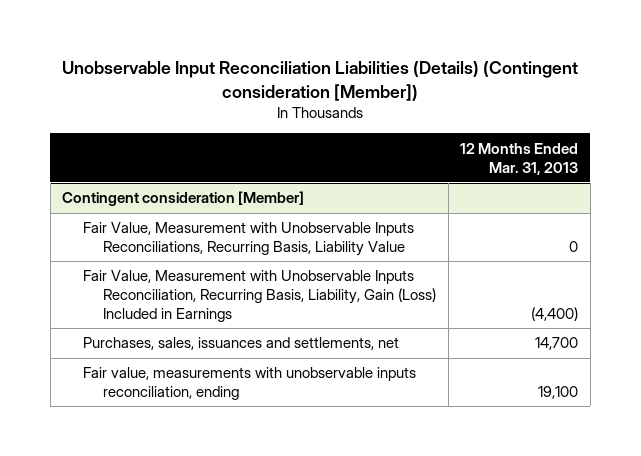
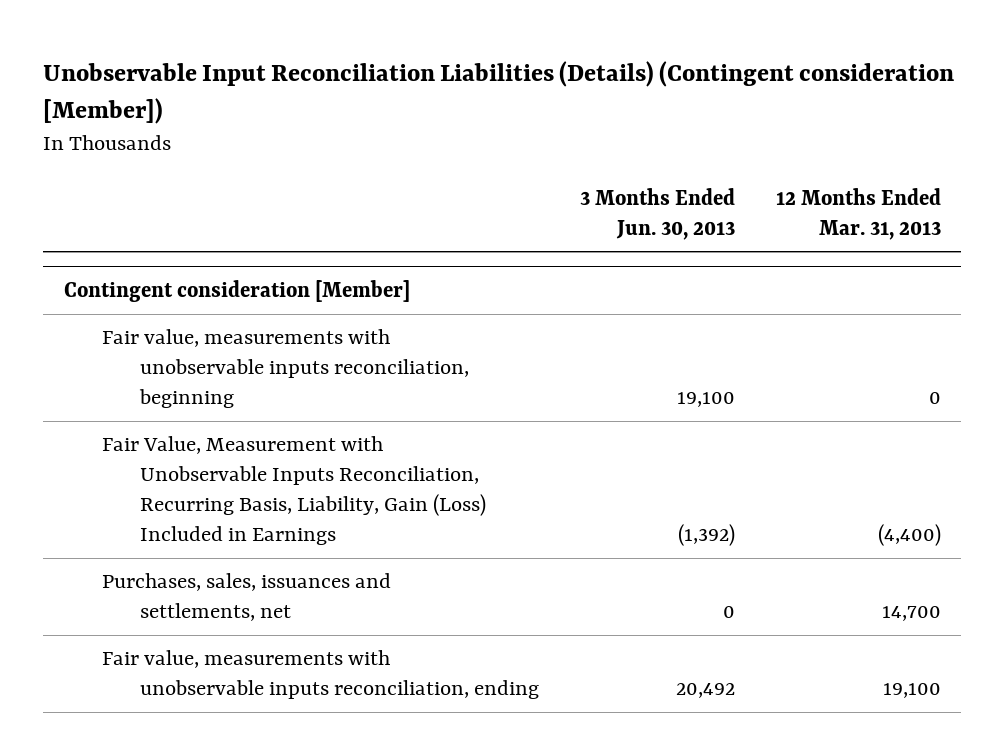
none -> [580,187,736,240] 3 Months Ended Jun. 30, 2013
[82,222,414,257] Fair Value, Measurement with Unobservable Inputs Reconciliations, Recurring Basis, Liability Value -> [101,329,470,409] Fair value, measurements with unobservable inputs reconciliation, beginning

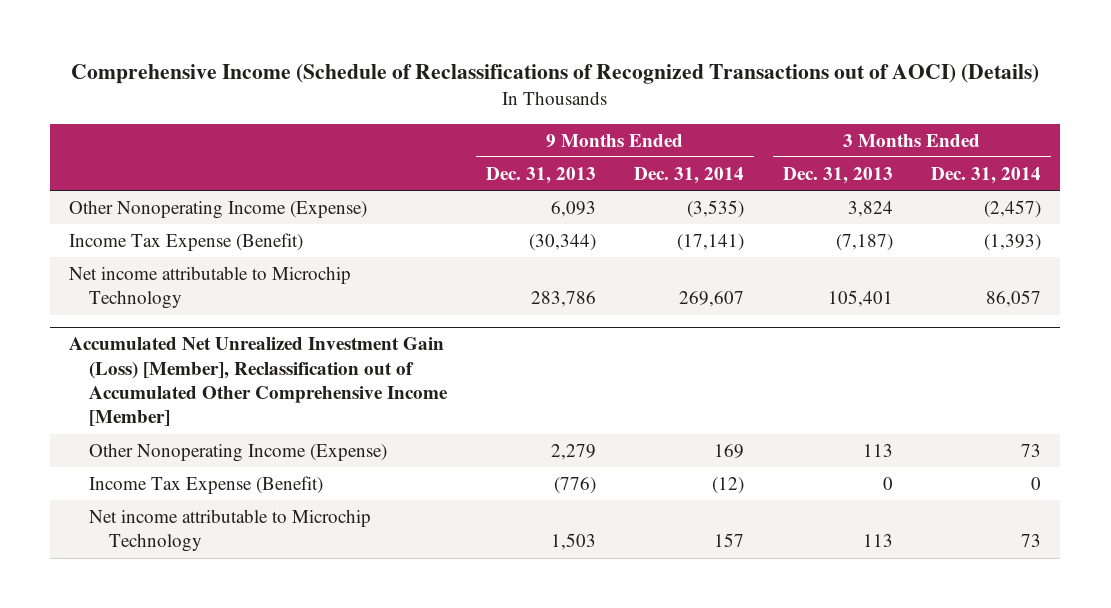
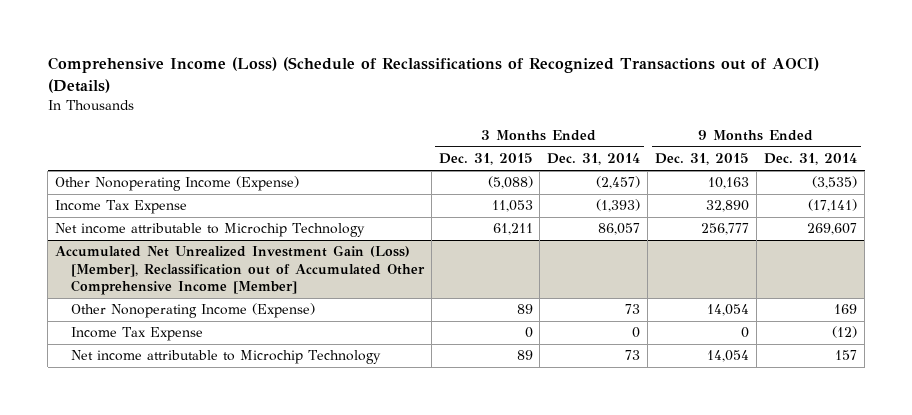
[71,64,1040,85] Comprehensive Income (Schedule of Reclassifications of Recognized Transactions out of AOCI) (Details) -> [47,57,819,93] Comprehensive Income (Loss) (Schedule of Reclassifications of Recognized Transactions out of AOCI) (Details)
[485,166,596,184] Dec. 31, 2013 -> none
[782,166,893,184] Dec. 31, 2013 -> none
none -> [438,153,533,166] Dec. 31, 2015
none -> [655,153,750,166] Dec. 31, 2015
[69,232,304,251] Income Tax Expense (Benefit) -> [54,200,187,215] Income Tax Expense
[89,475,324,494] Income Tax Expense (Benefit) -> [70,327,203,342] Income Tax Expense

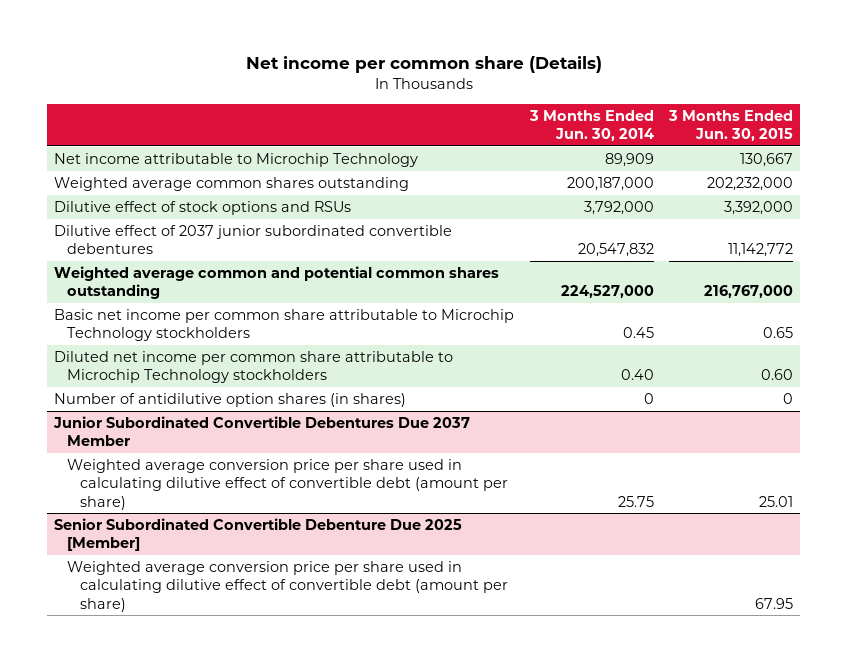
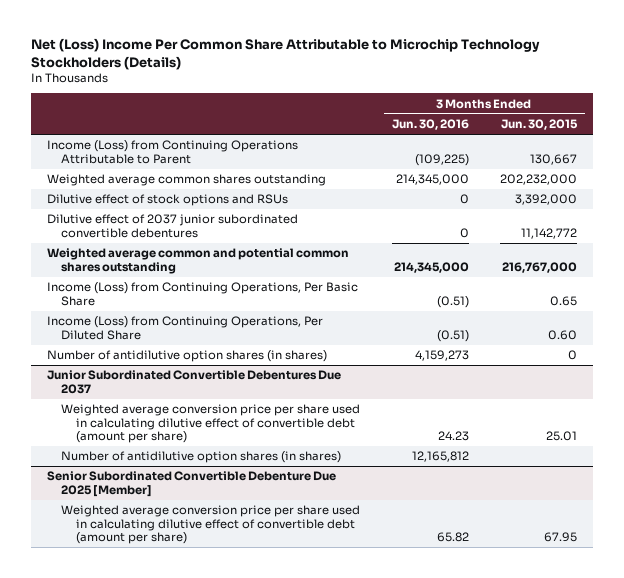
[245,56,602,74] Net income per common share (Details) -> [30,37,540,70] Net (Loss) Income Per Common Share Attributable to Microchip Technology Stockholders (Details)
[528,109,654,142] 3 Months Ended Jun. 30, 2014 -> none
none -> [391,119,469,131] Jun. 30, 2016
[54,152,419,167] Net income attributable to Microchip Technology -> [46,140,298,164] Income (Loss) from Continuing Operations Attributable to Parent
[54,308,515,342] Basic net income per common share attributable to Microchip Technology stockholders -> none
[54,350,454,384] Diluted net income per common share attributable to Microchip Technology stockholders -> none
none -> [46,282,358,306] Income (Loss) from Continuing Operations, Per Basic Share
none -> [46,316,323,340] Income (Loss) from Continuing Operations, Per Diluted Share
[53,415,471,447] Junior Subordinated Convertible Debentures Due 2037 Member -> [46,370,341,394] Junior Subordinated Convertible Debentures Due 2037
none -> [61,451,342,464] Number of antidilutive option shares (in shares)

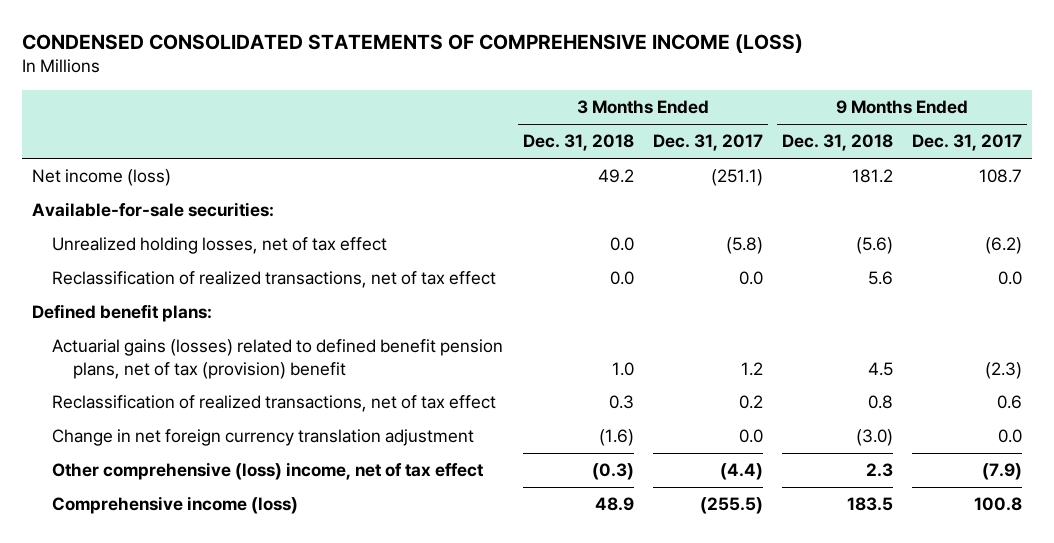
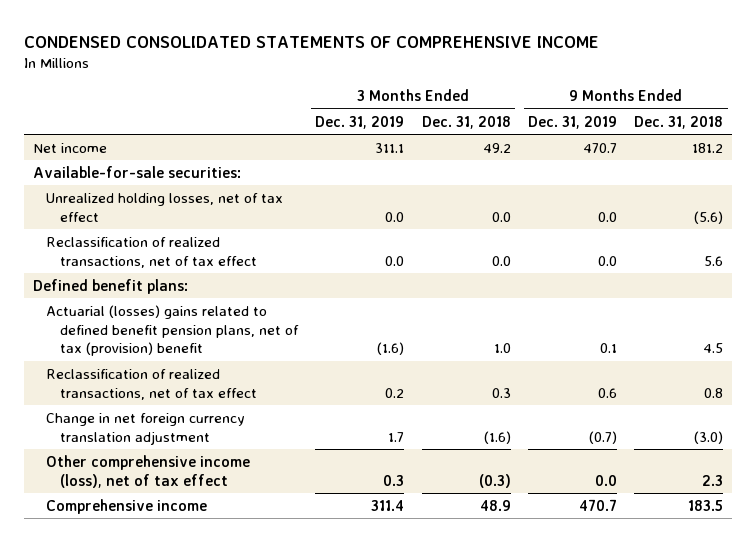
[21,33,803,53] CONDENSED CONSOLIDATED STATEMENTS OF COMPREHENSIVE INCOME (LOSS) -> [23,35,599,48] CONDENSED CONSOLIDATED STATEMENTS OF COMPREHENSIVE INCOME
[652,134,763,152] Dec. 31, 2017 -> none
[912,134,1023,152] Dec. 31, 2017 -> none
none -> [315,115,405,129] Dec. 31, 2019
none -> [528,115,618,129] Dec. 31, 2019
[31,169,171,187] Net income (loss) -> [32,142,107,153] Net income
[52,339,504,379] Actuarial gains (losses) related to defined benefit pension plans, net of tax (provision) benefit -> [46,304,299,357] Actuarial (losses) gains related to defined benefit pension plans, net of tax (provision) benefit
[52,462,485,481] Other comprehensive (loss) income, net of tax effect -> [46,454,251,488] Other comprehensive income (loss), net of tax effect
[52,496,299,515] Comprehensive income (loss) -> [46,498,208,514] Comprehensive income

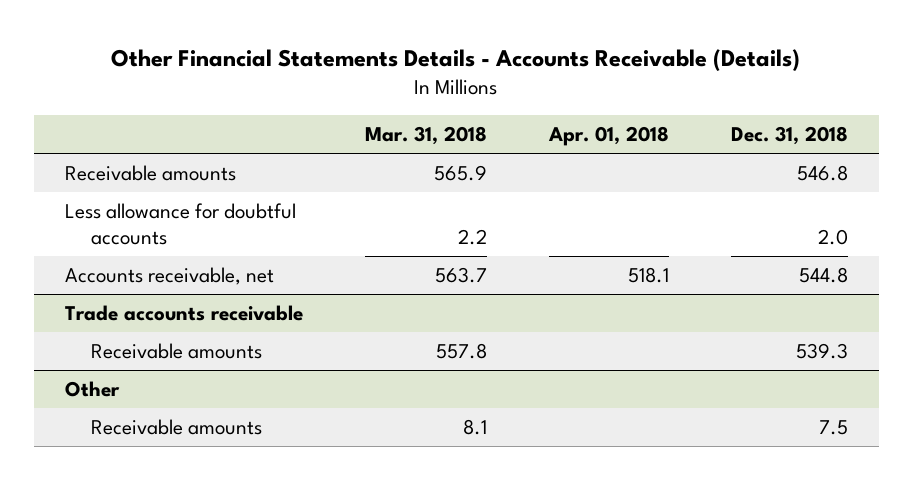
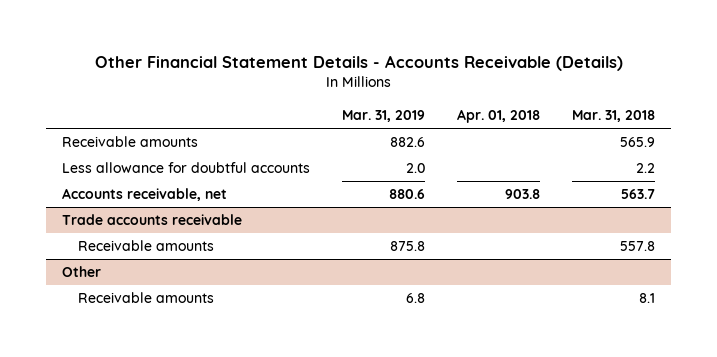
[111,48,801,71] Other Financial Statements Details - Accounts Receivable (Details) -> [94,55,623,72] Other Financial Statement Details - Accounts Receivable (Details)
[730,125,848,145] Dec. 31, 2018 -> none
none -> [342,109,426,122] Mar. 31, 2019
[627,267,669,284] 518.1 -> [505,189,541,200] 903.8

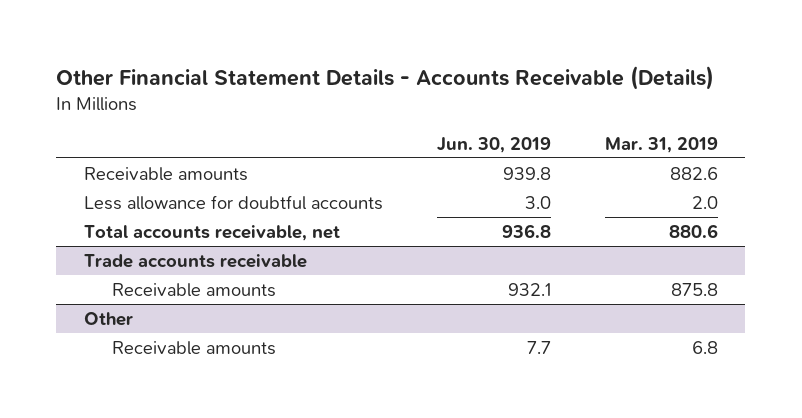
[457,108,541,123] Apr. 01, 2018 -> none
[572,109,656,122] Mar. 31, 2018 -> none
none -> [436,136,551,153] Jun. 30, 2019
[62,188,228,202] Accounts receivable, net -> [83,224,340,241] Total accounts receivable, net

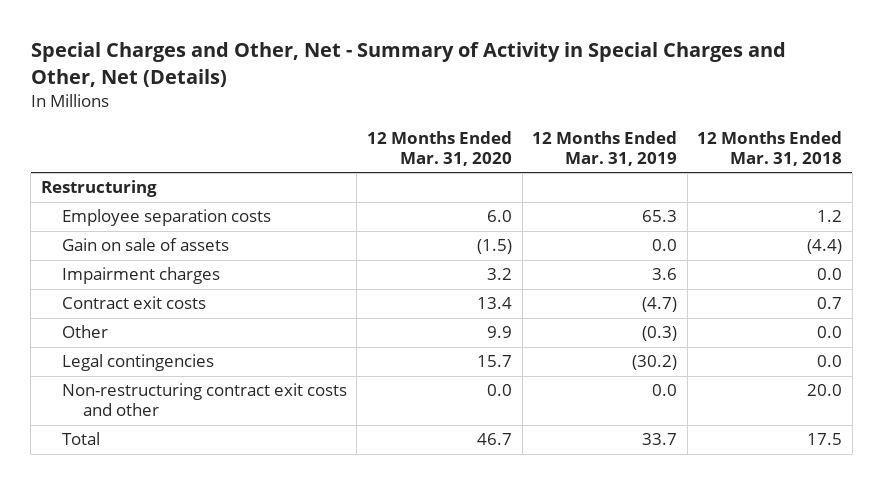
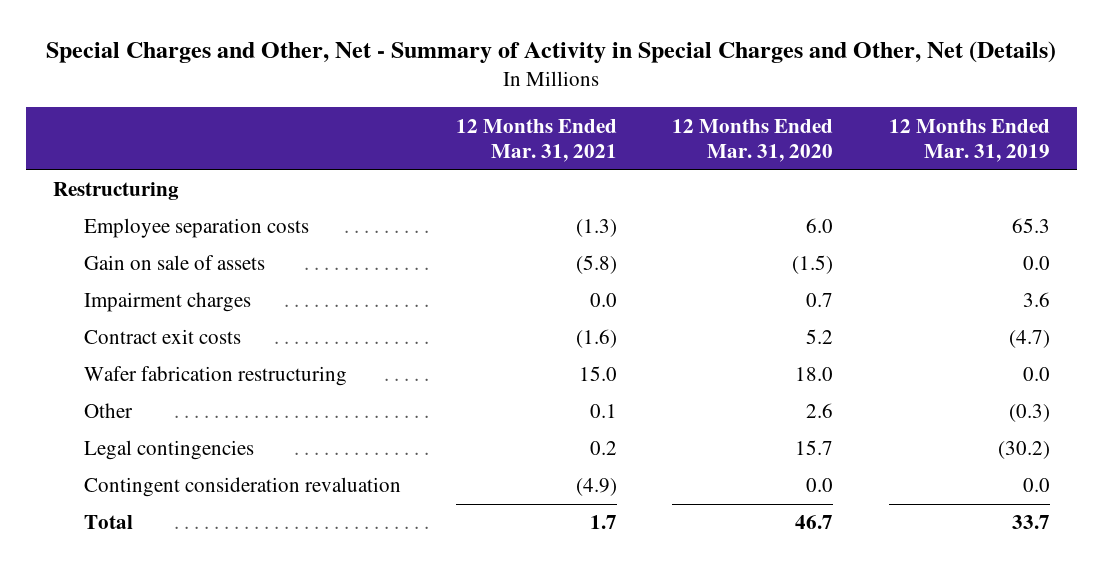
[697,130,843,166] 12 Months Ended Mar. 31, 2018 -> none
none -> [456,118,618,163] 12 Months Ended Mar. 31, 2021
[486,268,512,281] 3.2 -> [806,293,834,308] 0.7
[476,297,512,310] 13.4 -> [806,329,834,345] 5.2
none -> [84,366,348,387] Wafer fabrication restructuring
[486,326,512,339] 9.9 -> [806,403,834,419] 2.6
[61,383,347,417] Non-restructuring contract exit costs and other -> none
none -> [84,477,402,498] Contingent consideration revaluation

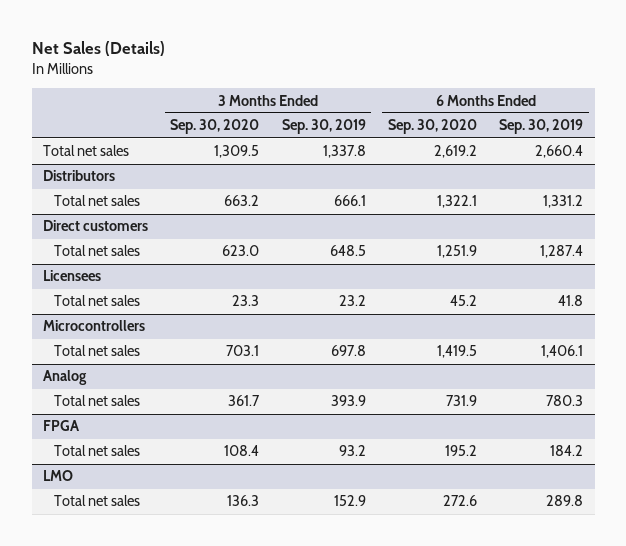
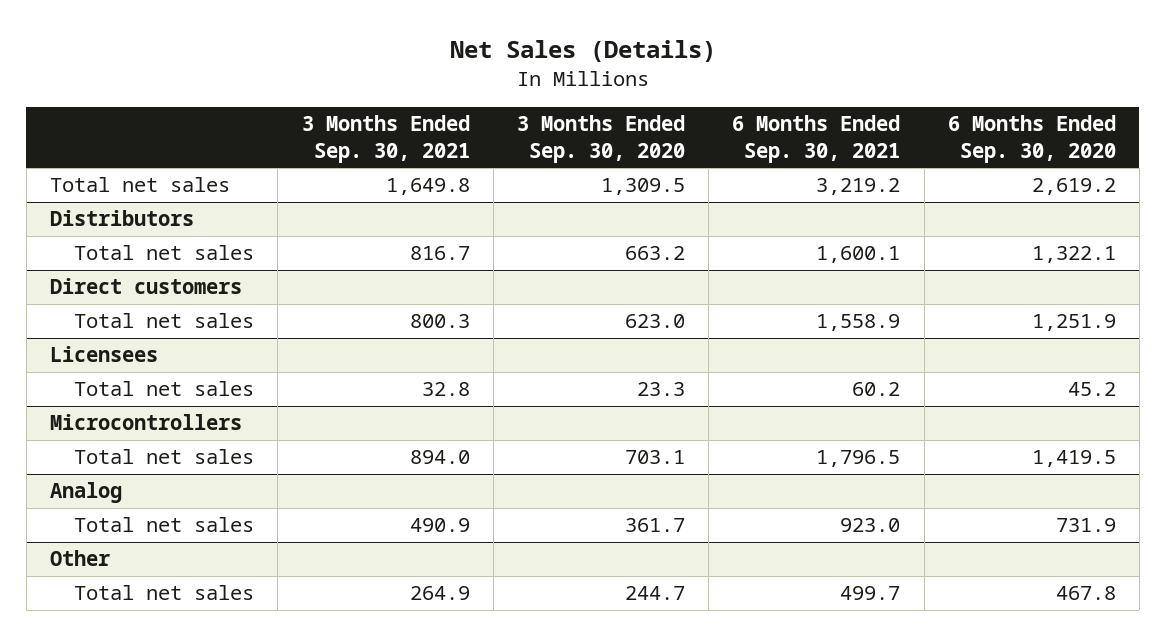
[281,119,366,135] Sep. 30, 2019 -> none
[499,119,584,135] Sep. 30, 2019 -> none
none -> [301,115,470,163] 3 Months Ended Sep. 30, 2021
none -> [732,115,901,163] 6 Months Ended Sep. 30, 2021
[42,420,80,432] FPGA -> none
[42,470,73,482] LMO -> none
[54,495,141,507] Total net sales -> none
none -> [49,550,110,567] Other
[224,445,260,457] 108.4 -> [624,586,685,601] 244.7
[444,445,477,457] 195.2 -> [1055,586,1116,601] 467.8

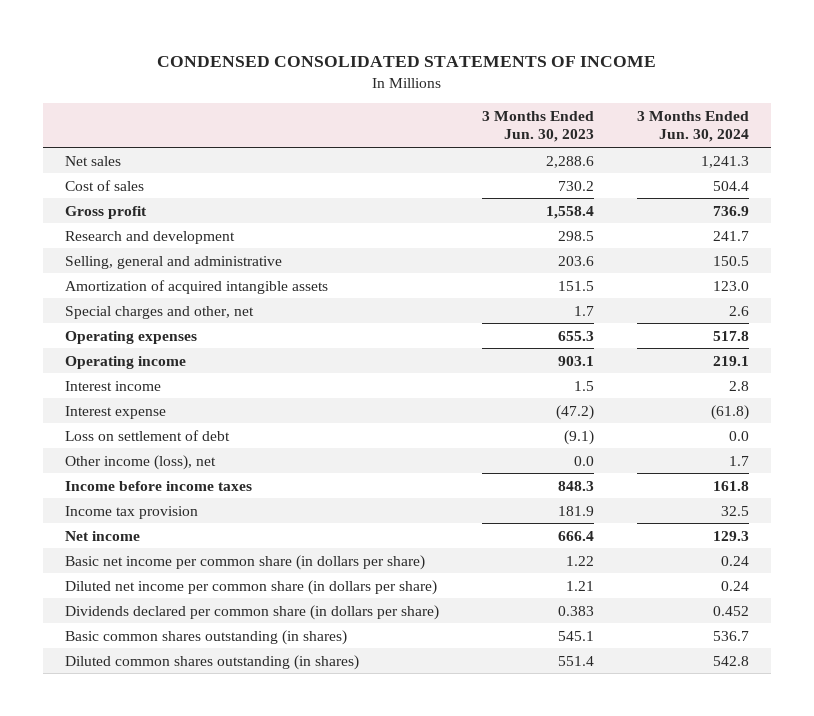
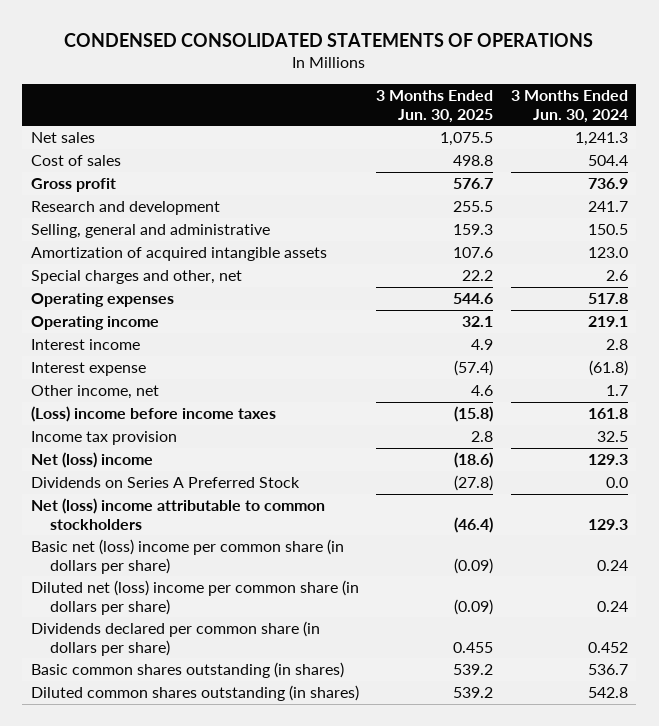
[156,56,656,68] CONDENSED CONSOLIDATED STATEMENTS OF INCOME -> [64,32,594,47] CONDENSED CONSOLIDATED STATEMENTS OF OPERATIONS
[481,111,594,143] 3 Months Ended Jun. 30, 2023 -> none
none -> [376,89,494,123] 3 Months Ended Jun. 30, 2025
[64,429,230,441] Loss on settlement of debt -> none
[64,454,216,470] Other income (loss), net -> [31,385,160,400] Other income, net
[64,480,252,491] Income before income taxes -> [31,406,277,423] (Loss) income before income taxes
[64,530,140,541] Net income -> [31,452,154,469] Net (loss) income
none -> [31,477,301,489] Dividends on Series A Preferred Stock
none -> [31,498,326,530] Net (loss) income attributable to common stockholders
[64,554,425,570] Basic net income per common share (in dollars per share) -> [31,539,345,574] Basic net (loss) income per common share (in dollars per share)
[64,579,437,595] Diluted net income per common share (in dollars per share) -> [31,580,360,615] Diluted net (loss) income per common share (in dollars per share)

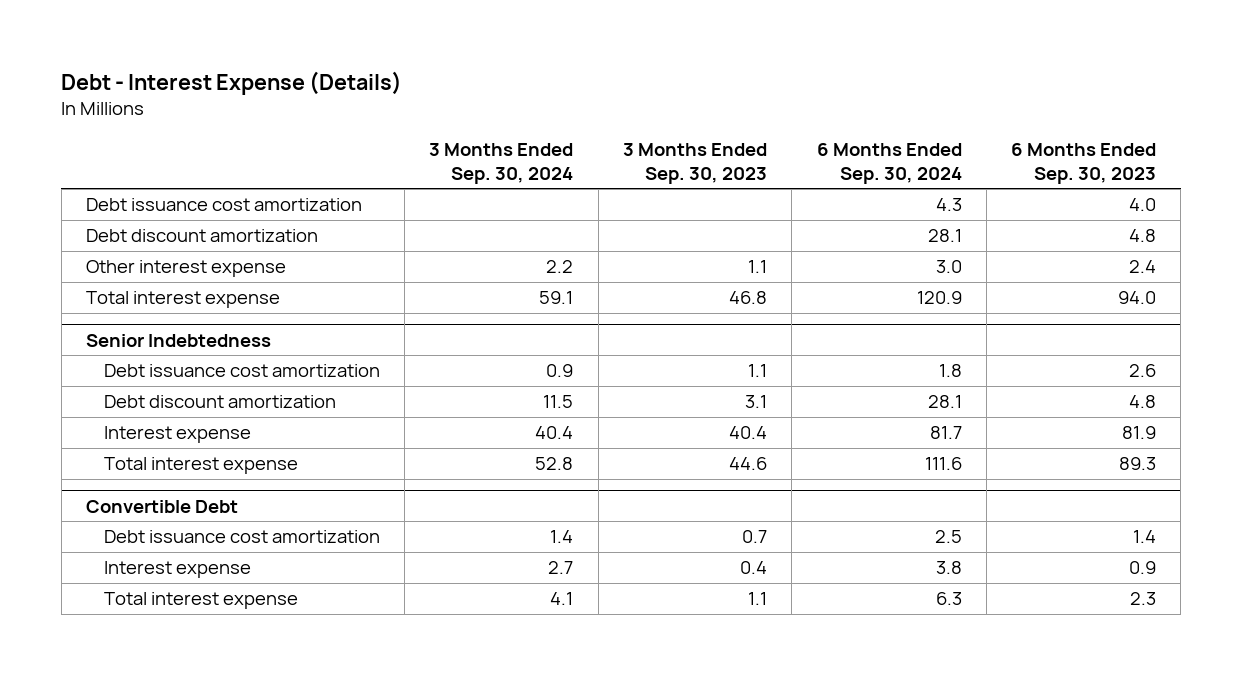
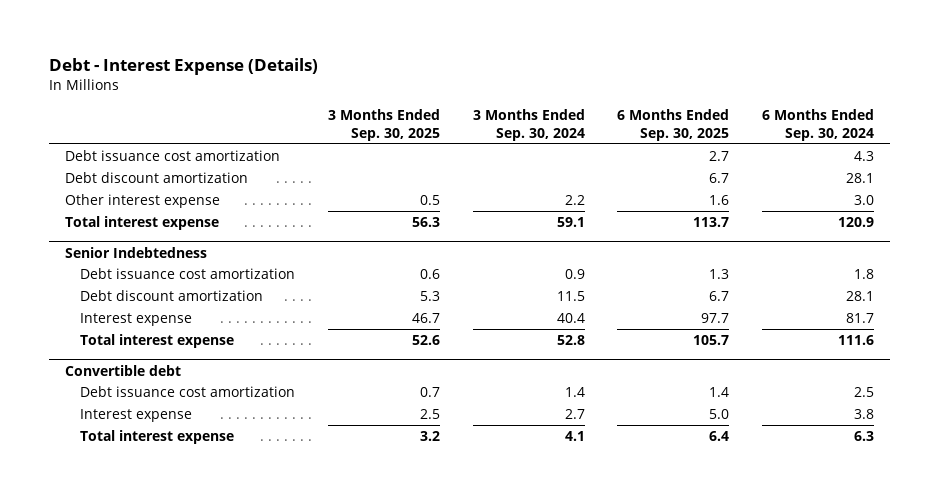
[623,143,768,184] 3 Months Ended Sep. 30, 2023 -> none
[1011,143,1157,184] 6 Months Ended Sep. 30, 2023 -> none
none -> [328,109,441,141] 3 Months Ended Sep. 30, 2025
none -> [617,109,730,141] 6 Months Ended Sep. 30, 2025
[85,499,238,513] Convertible Debt -> [65,364,182,376] Convertible debt

